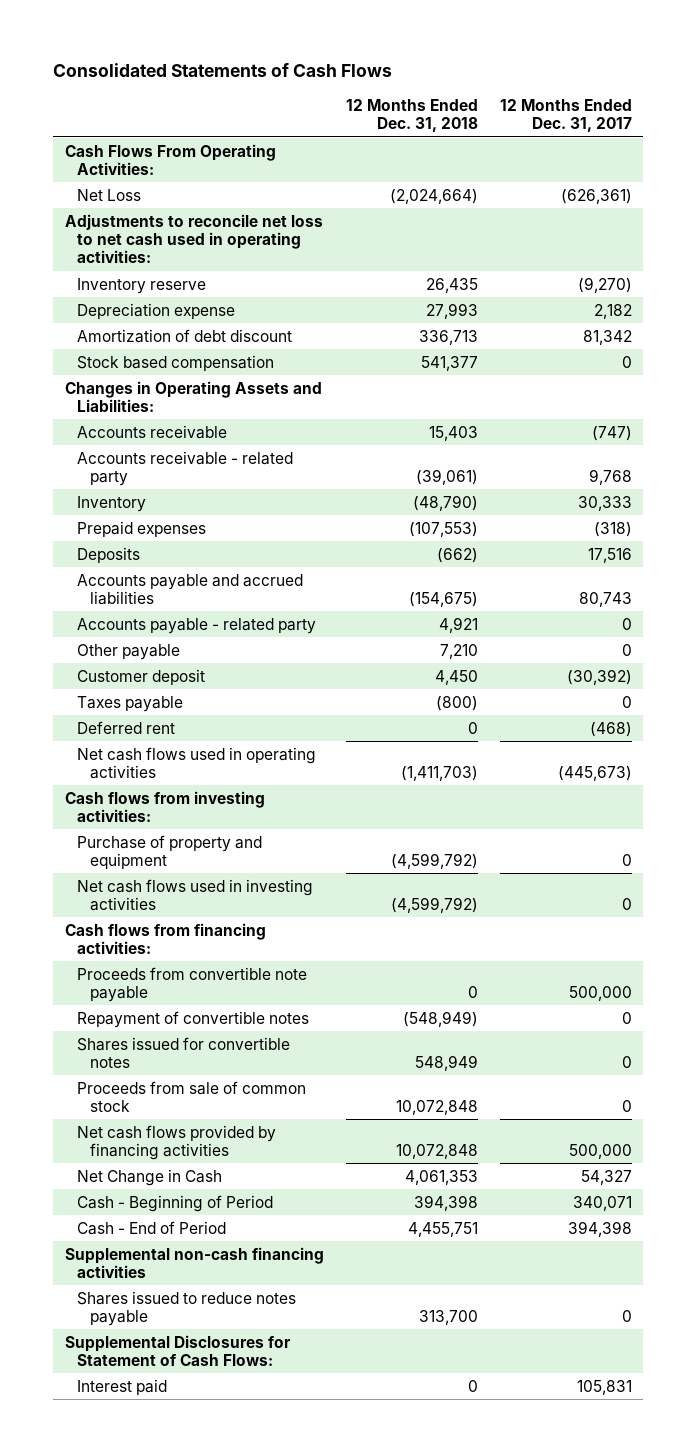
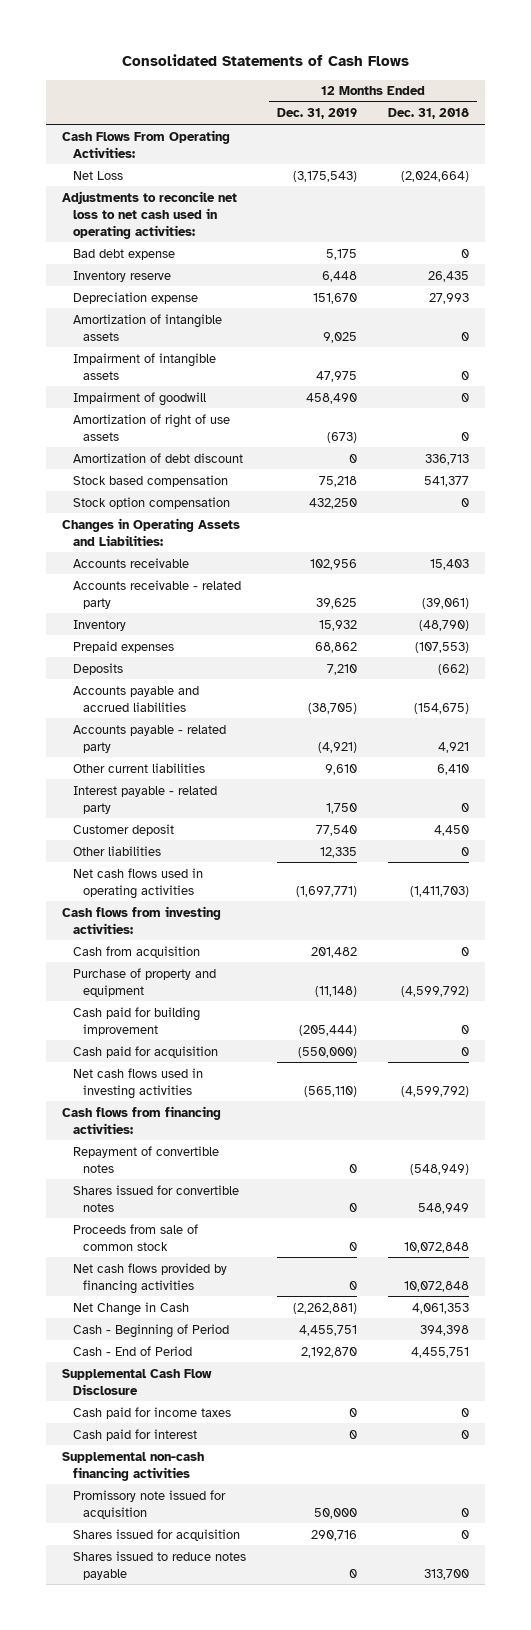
[500,99,633,133] 12 Months Ended Dec. 31, 2017 -> none
none -> [277,108,358,120] Dec. 31, 2019
none -> [72,248,175,260] Bad debt expense
none -> [72,313,222,341] Amortization of intangible assets
none -> [72,352,216,380] Impairment of intangible assets
none -> [72,391,206,406] Impairment of goodwill
none -> [72,413,230,441] Amortization of right of use assets
none -> [72,496,230,509] Stock option compensation
[77,643,181,660] Other payable -> none
none -> [72,762,205,773] Other current liabilities
none -> [72,785,217,814] Interest payable - related party
[77,695,184,712] Taxes payable -> none
[77,720,176,734] Deferred rent -> none
none -> [72,845,161,856] Other liabilities
none -> [72,945,200,958] Cash from acquisition
none -> [72,1006,200,1036] Cash paid for building improvement
none -> [72,1045,218,1058] Cash paid for acquisition
[77,966,308,1002] Proceeds from convertible note payable -> none
none -> [61,1368,212,1395] Supplemental Cash Flow Disclosure
none -> [72,1406,231,1419] Cash paid for income taxes
none -> [72,1428,197,1441] Cash paid for interest
none -> [72,1489,226,1519] Promissory note issued for acquisition
none -> [72,1528,240,1541] Shares issued for acquisition
[64,1334,291,1366] Supplemental Disclosures for Statement of Cash Flows: -> none
[77,1378,168,1395] Interest paid -> none

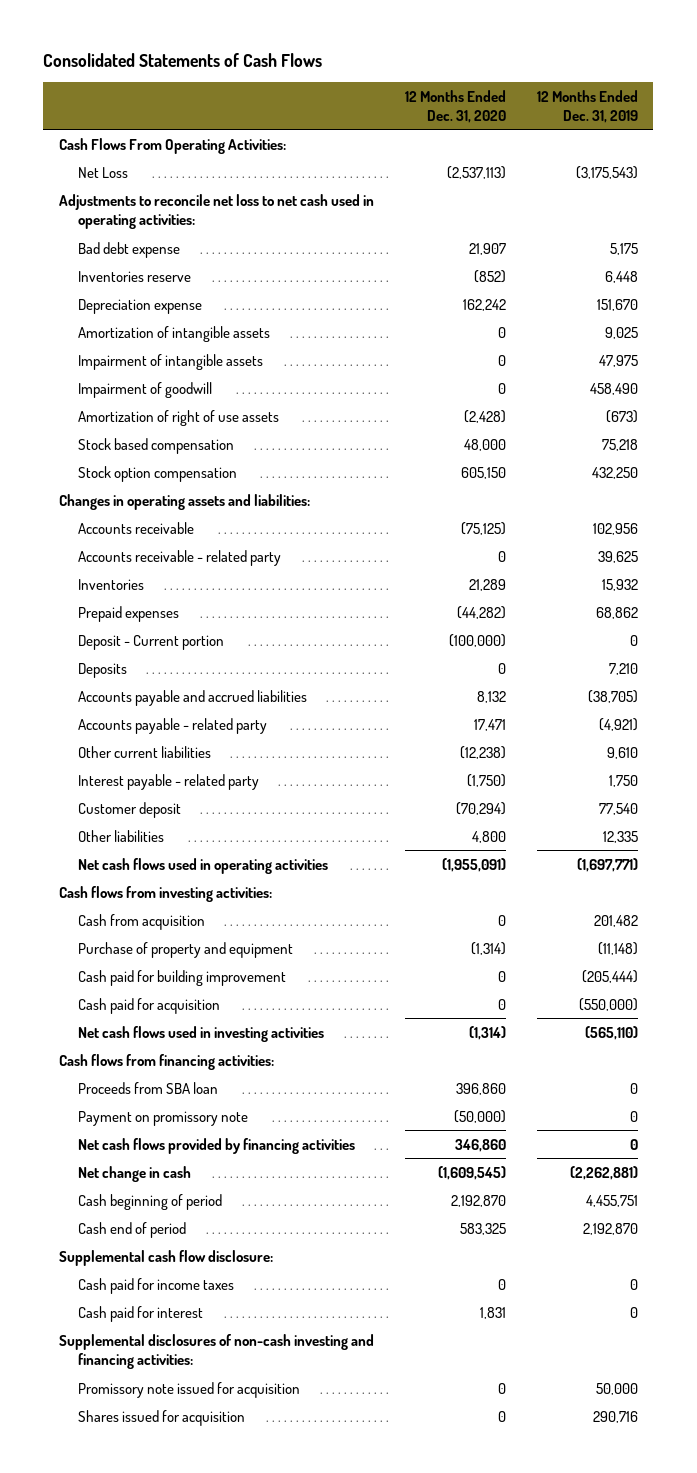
[388,108,470,120] Dec. 31, 2018 -> none
none -> [404,89,506,123] 12 Months Ended Dec. 31, 2020
[72,270,171,282] Inventory reserve -> [77,270,191,282] Inventories reserve
[72,452,243,463] Amortization of debt discount -> none
[61,517,240,546] Changes in Operating Assets and Liabilities: -> [58,493,310,510] Changes in operating assets and liabilities:
[72,619,126,631] Inventory -> [77,578,144,590] Inventories
none -> [77,634,224,650] Deposit - Current portion
[72,1145,219,1173] Repayment of convertible notes -> none
[72,1184,239,1212] Shares issued for convertible notes -> none
[72,1223,198,1251] Proceeds from sale of common stock -> none
none -> [77,1081,218,1094] Proceeds from SBA loan
none -> [77,1110,248,1126] Payment on promissory note
[72,1301,189,1316] Net Change in Cash -> [77,1165,191,1182] Net change in cash
[72,1323,229,1338] Cash - Beginning of Period -> [77,1193,222,1210] Cash beginning of period
[72,1345,192,1356] Cash - End of Period -> [77,1221,186,1238] Cash end of period
[61,1368,212,1395] Supplemental Cash Flow Disclosure -> [58,1249,273,1266] Supplemental cash flow disclosure:
[61,1451,204,1481] Supplemental non-cash financing activities -> [58,1333,374,1369] Supplemental disclosures of non-cash investing and financing activities:
[72,1550,246,1580] Shares issued to reduce notes payable -> none

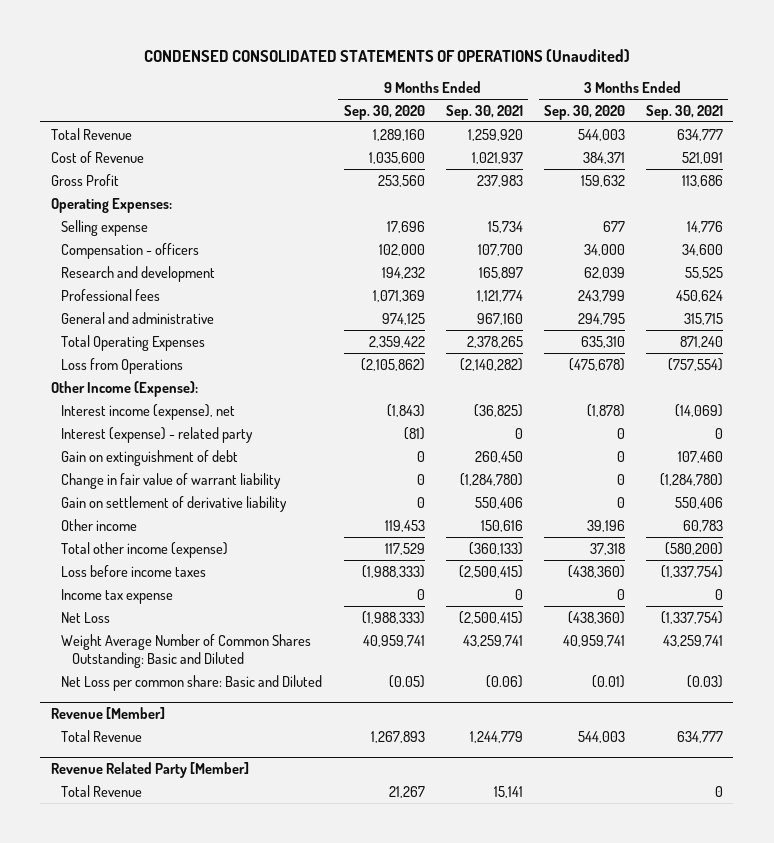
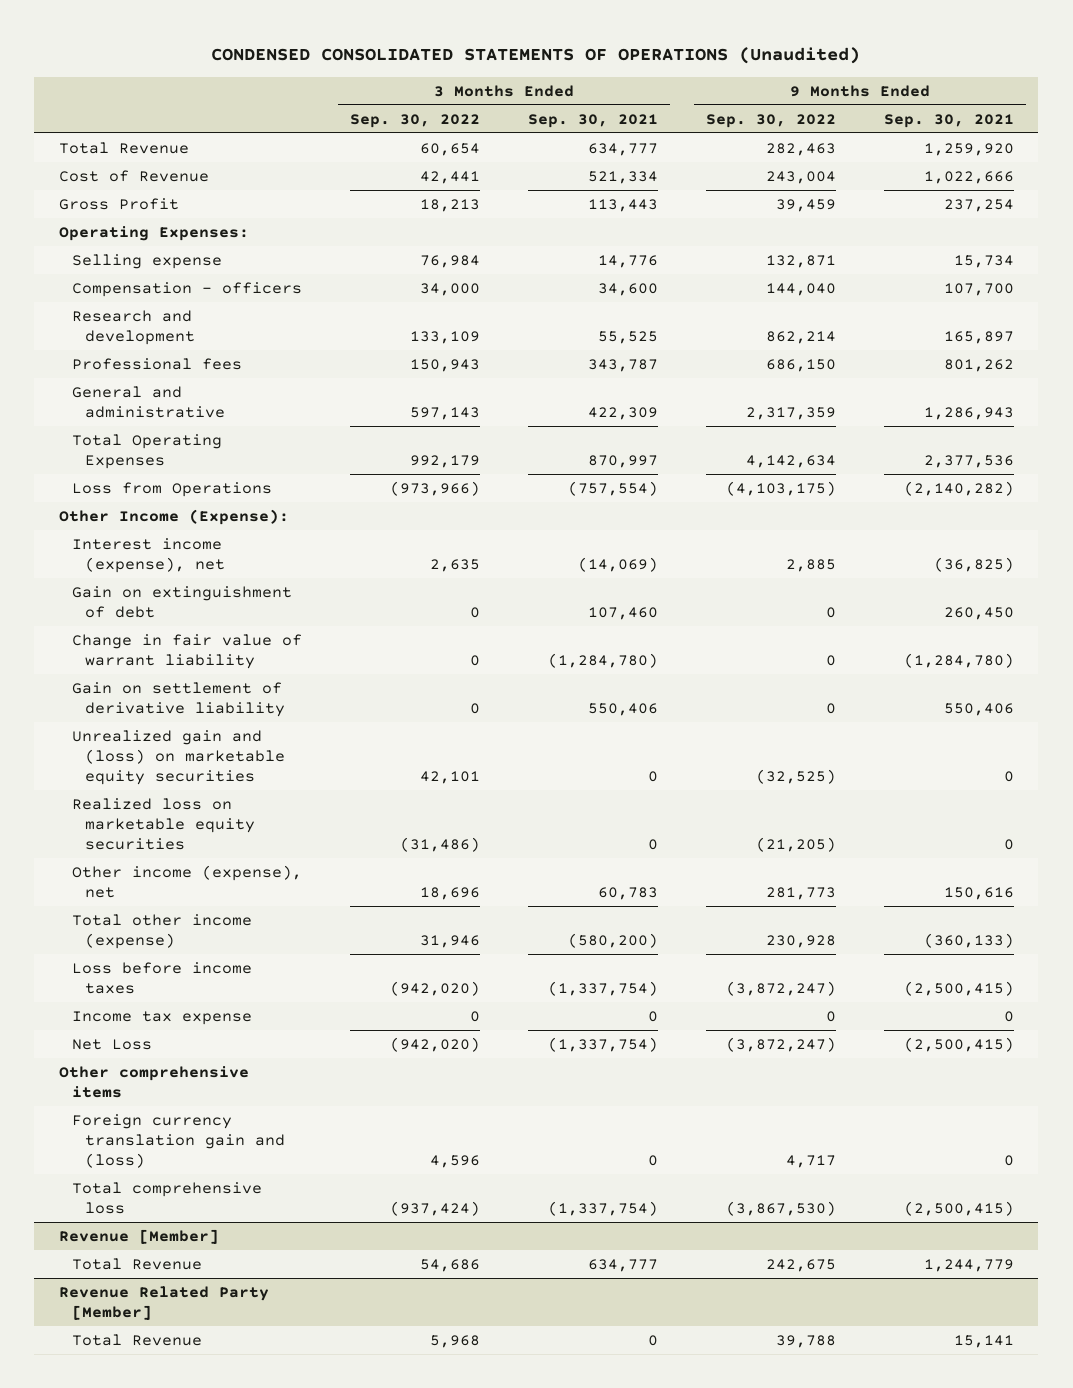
[343,104,425,120] Sep. 30, 2020 -> none
[543,104,625,120] Sep. 30, 2020 -> none
none -> [349,113,480,128] Sep. 30, 2022
none -> [705,113,836,128] Sep. 30, 2022
[471,151,523,164] 1,021,937 -> [924,170,1015,184] 1,022,666
[681,151,723,164] 521,091 -> [587,170,658,184] 521,334
[476,174,523,187] 237,983 -> [944,198,1015,212] 237,254
[681,174,723,187] 113,686 -> [587,198,658,212] 113,443
[476,289,523,302] 1,121,774 -> [944,358,1015,372] 801,262
[675,289,723,302] 450,624 -> [587,358,658,372] 343,787
[476,312,523,325] 967,160 -> [924,406,1015,420] 1,286,943
[683,312,723,325] 315,715 -> [587,406,658,420] 422,309
[466,335,523,348] 2,378,265 -> [924,454,1015,468] 2,377,536
[679,335,723,348] 871,240 -> [587,454,658,468] 870,997
[61,426,254,443] Interest (expense) - related party -> none
none -> [71,729,285,785] Unrealized gain and (loss) on marketable equity securities
none -> [71,797,255,850] Realized loss on marketable equity securities
[61,518,138,531] Other income -> [71,864,302,898] Other income (expense), net
[61,633,312,669] Weight Average Number of Common Shares Outstanding: Basic and Diluted -> none
[61,674,323,691] Net Loss per common share: Basic and Diluted -> none
none -> [58,1065,249,1098] Other comprehensive items
none -> [71,1113,285,1168] Foreign currency translation gain and (loss)
none -> [71,1181,262,1214] Total comprehensive loss

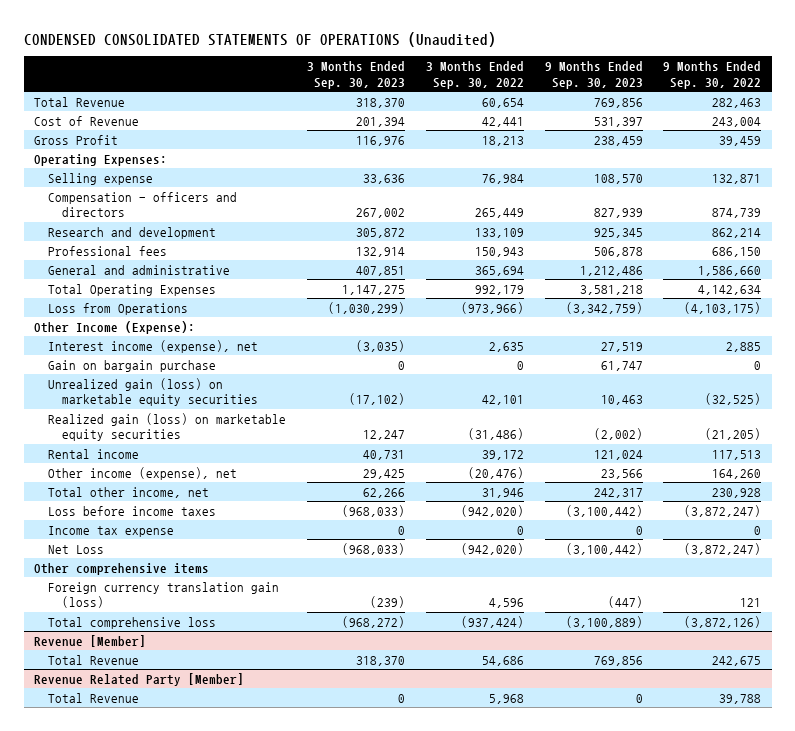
[527,113,658,128] Sep. 30, 2021 -> none
[884,113,1015,128] Sep. 30, 2021 -> none
none -> [306,61,405,89] 3 Months Ended Sep. 30, 2023
none -> [544,61,643,89] 9 Months Ended Sep. 30, 2023
[71,281,302,297] Compensation - officers -> [48,191,238,218] Compensation - officers and directors
[419,282,480,296] 34,000 -> [474,208,524,219] 265,449
[765,282,836,296] 144,040 -> [712,208,762,219] 874,739
[409,406,480,420] 597,143 -> [474,265,524,276] 365,694
[745,406,836,420] 2,317,359 -> [698,265,762,276] 1,586,660
[71,585,292,618] Gain on extinguishment of debt -> none
[71,633,302,669] Change in fair value of warrant liability -> none
[71,681,285,717] Gain on settlement of derivative liability -> none
none -> [48,359,217,372] Gain on bargain purchase
[71,729,285,785] Unrealized gain and (loss) on marketable equity securities -> [48,377,259,407] Unrealized gain (loss) on marketable equity securities
[71,797,255,850] Realized loss on marketable equity securities -> [48,412,287,442] Realized gain (loss) on marketable equity securities
none -> [48,448,140,459] Rental income
[419,886,480,900] 18,696 -> [467,466,524,479] (20,476)
[765,886,836,900] 281,773 -> [712,468,762,479] 164,260
[71,913,252,949] Total other income (expense) -> [48,486,210,498] Total other income, net
[71,1113,285,1168] Foreign currency translation gain and (loss) -> [48,581,280,609] Foreign currency translation gain (loss)
[785,1154,836,1168] 4,717 -> [740,598,762,608] 121
[725,1200,836,1216] (3,867,530) -> [684,615,762,628] (3,872,126)

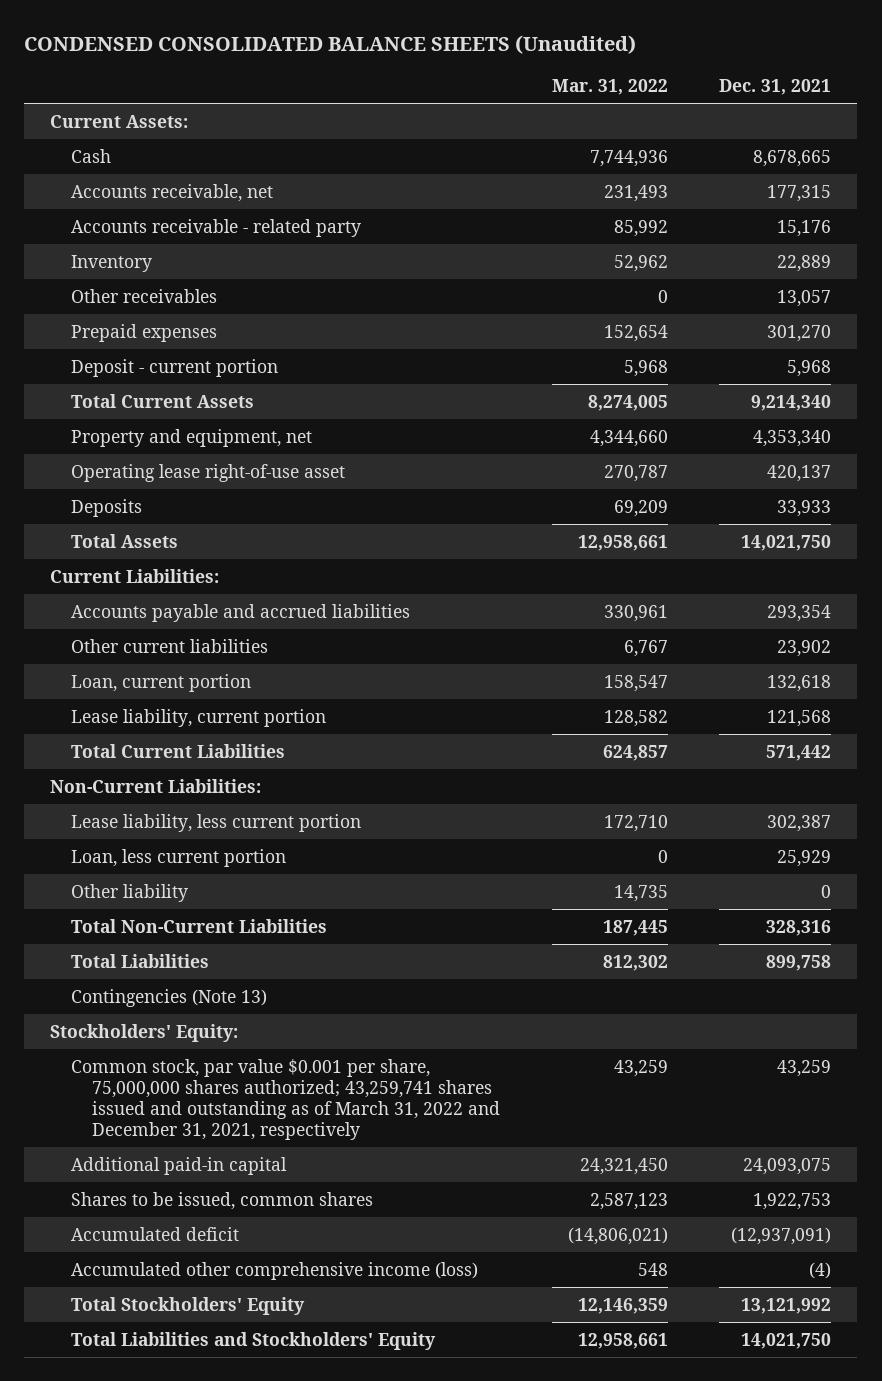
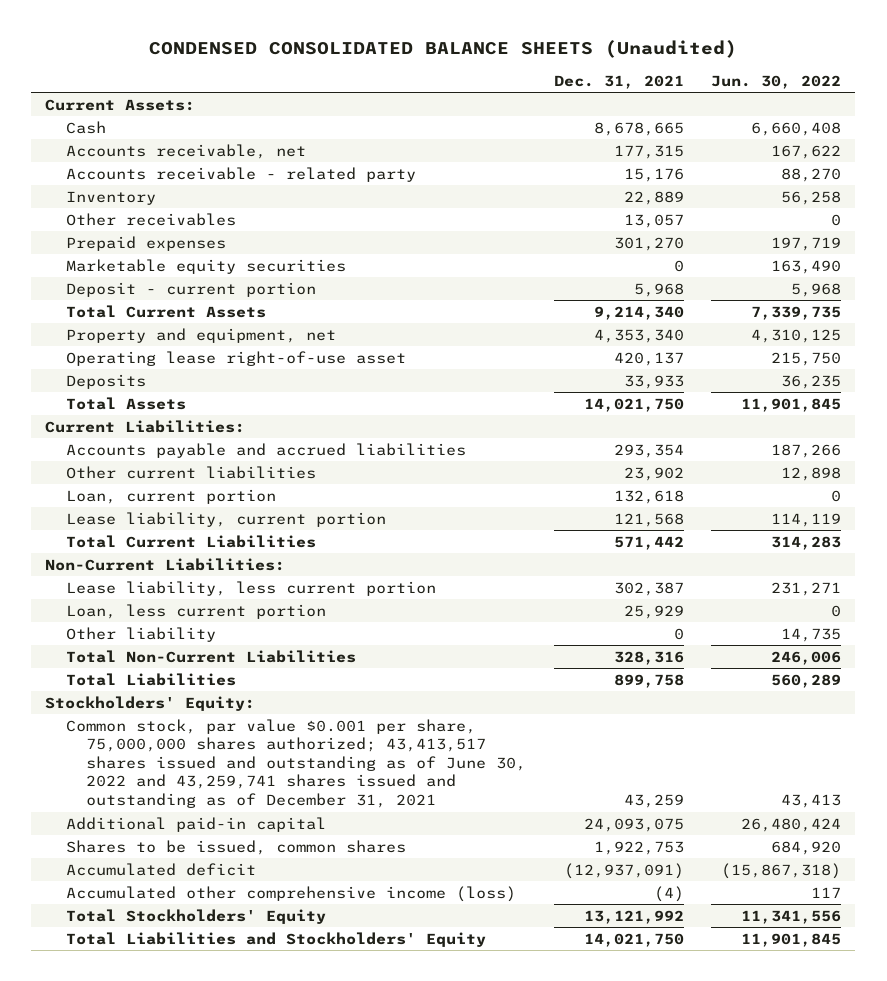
[551,79,668,96] Mar. 31, 2022 -> none
none -> [711,74,842,89] Jun. 30, 2022
none -> [65,258,346,274] Marketable equity securities
[71,988,268,1007] Contingencies (Note 13) -> none
[71,1058,501,1141] Common stock, par value $0.001 per share, 75,000,000 shares authorized; 43,259,741 shares issued and outstanding as of March 31, 2022 and December 31, 2021, respectively -> [65,718,527,809] Common stock, par value $0.001 per share, 75,000,000 shares authorized; 43,413,517 shares issued and outstanding as of June 30, 2022 and 43,259,741 shares issued and outstanding as of December 31, 2021

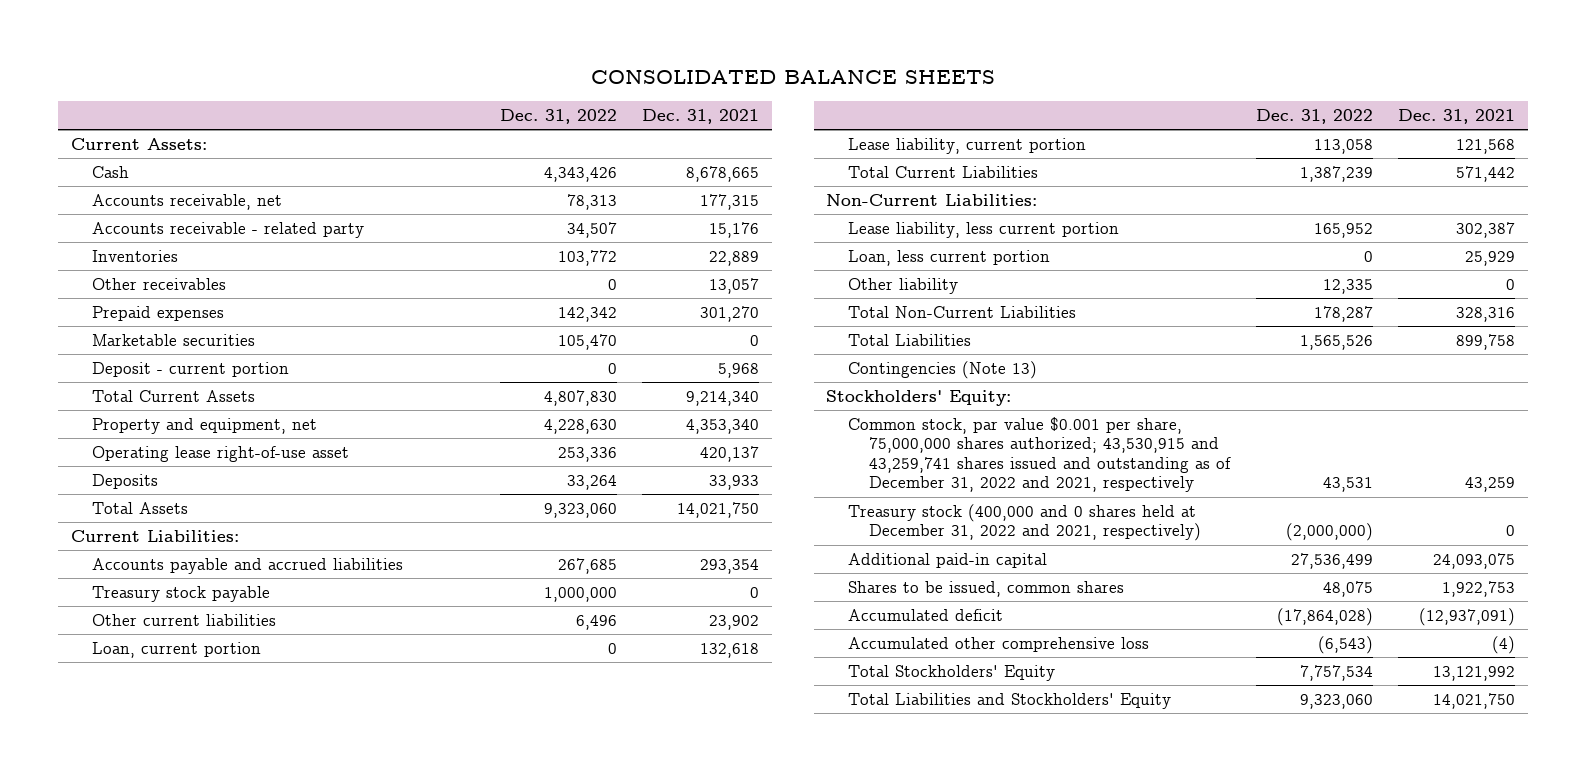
[149,40,738,59] CONDENSED CONSOLIDATED BALANCE SHEETS (Unaudited) -> [590,70,995,85] CONSOLIDATED BALANCE SHEETS
[711,74,842,89] Jun. 30, 2022 -> none
none -> [499,108,617,124] Dec. 31, 2022
[65,190,156,205] Inventory -> [92,250,179,263] Inventories
[65,258,346,274] Marketable equity securities -> [92,334,256,347] Marketable securities
none -> [92,586,271,603] Treasury stock payable
none -> [847,361,1037,380] Contingencies (Note 13)
[65,718,527,809] Common stock, par value $0.001 per share, 75,000,000 shares authorized; 43,413,517 shares issued and outstanding as of June 30, 2022 and 43,259,741 shares issued and outstanding as of December 31, 2021 -> [847,417,1232,493] Common stock, par value $0.001 per share, 75,000,000 shares authorized; 43,530,915 and 43,259,741 shares issued and outstanding as of December 31, 2022 and 2021, respectively
none -> [847,504,1202,542] Treasury stock (400,000 and 0 shares held at December 31, 2022 and 2021, respectively)
[65,885,516,902] Accumulated other comprehensive income (loss) -> [847,637,1149,653] Accumulated other comprehensive loss

